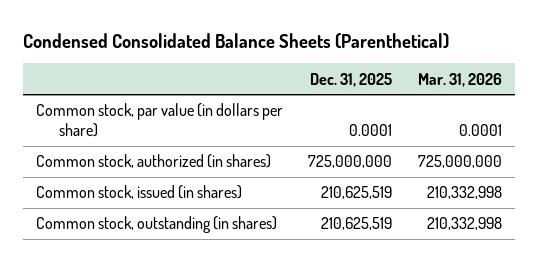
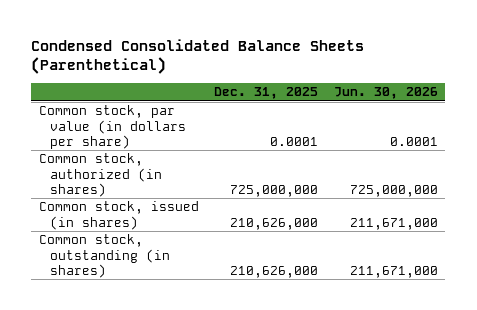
[417,72,502,87] Mar. 31, 2026 -> none
none -> [333,87,438,100] Jun. 30, 2026
[321,186,393,200] 210,625,519 -> [230,217,319,230] 210,626,000
[321,217,393,231] 210,625,519 -> [230,265,319,278] 210,626,000

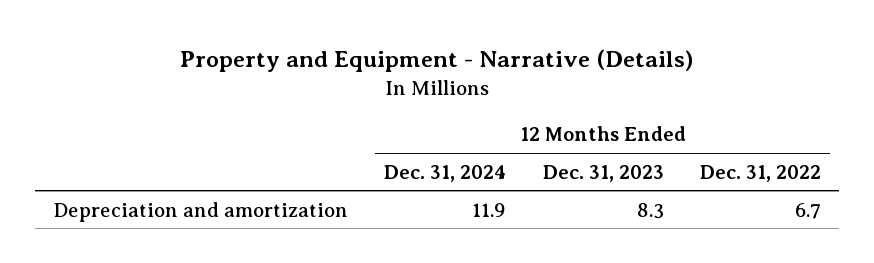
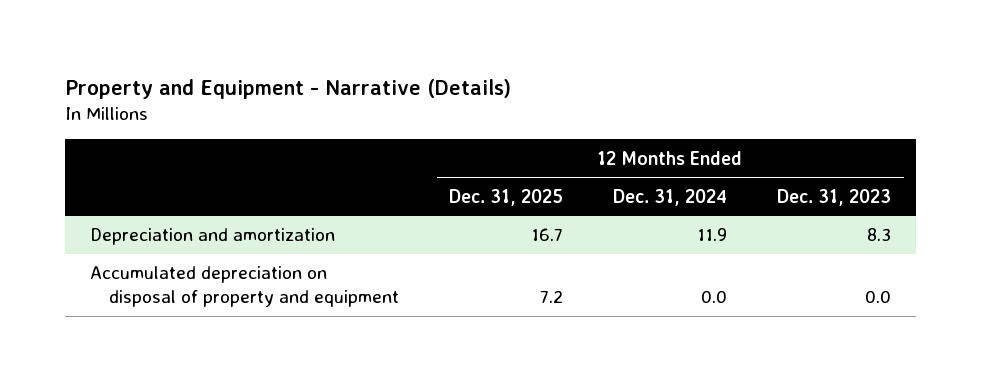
[699,164,821,182] Dec. 31, 2022 -> none
none -> [449,188,564,206] Dec. 31, 2025
none -> [90,266,400,308] Accumulated depreciation on disposal of property and equipment

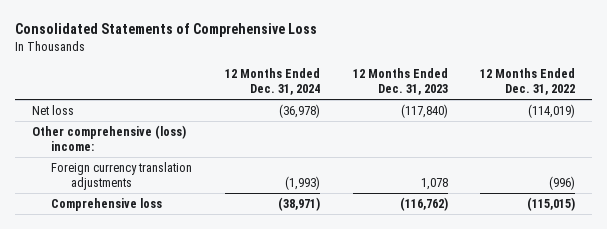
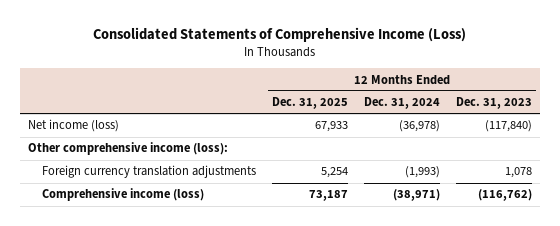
[15,23,318,38] Consolidated Statements of Comprehensive Loss -> [93,26,467,42] Consolidated Statements of Comprehensive Income (Loss)
[480,68,576,96] 12 Months Ended Dec. 31, 2022 -> none
none -> [272,97,349,110] Dec. 31, 2025
[31,104,74,115] Net loss -> [27,119,119,133] Net income (loss)
[31,124,186,151] Other comprehensive (loss) income: -> [27,142,228,156] Other comprehensive income (loss):
[51,197,163,211] Comprehensive loss -> [42,188,205,202] Comprehensive income (loss)

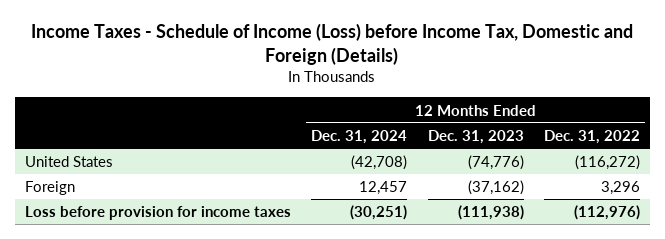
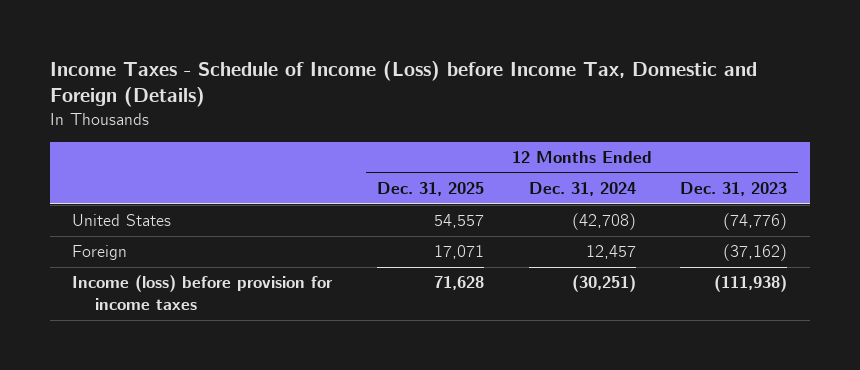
[543,129,640,144] Dec. 31, 2022 -> none
none -> [376,182,484,197] Dec. 31, 2025
[25,206,292,221] Loss before provision for income taxes -> [72,275,334,311] Income (loss) before provision for income taxes

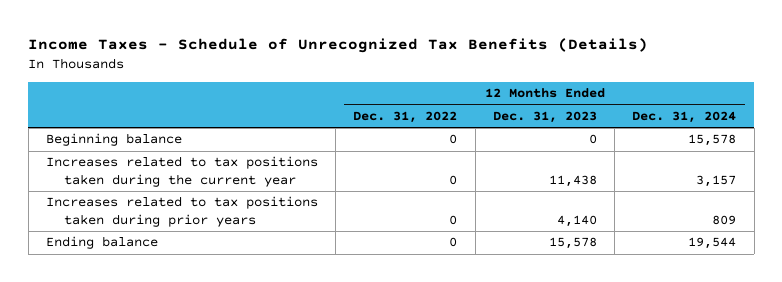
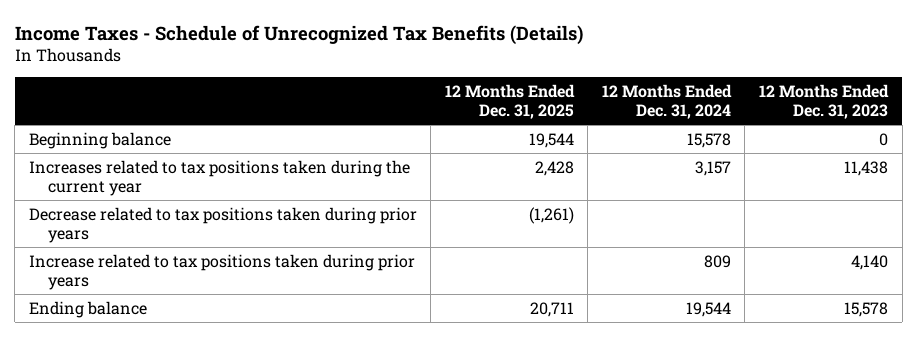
[353,110,458,123] Dec. 31, 2022 -> none
none -> [444,84,575,119] 12 Months Ended Dec. 31, 2025
none -> [28,207,417,243] Decrease related to tax positions taken during prior years
[45,196,318,227] Increases related to tax positions taken during prior years -> [28,254,415,290] Increase related to tax positions taken during prior years

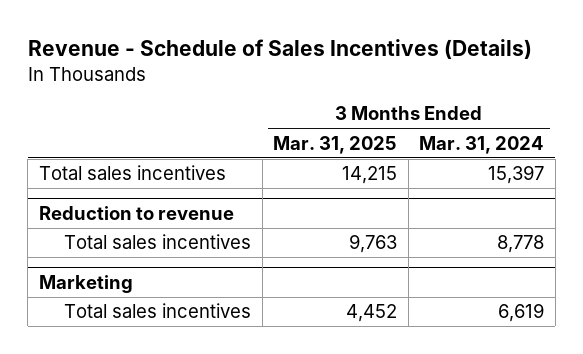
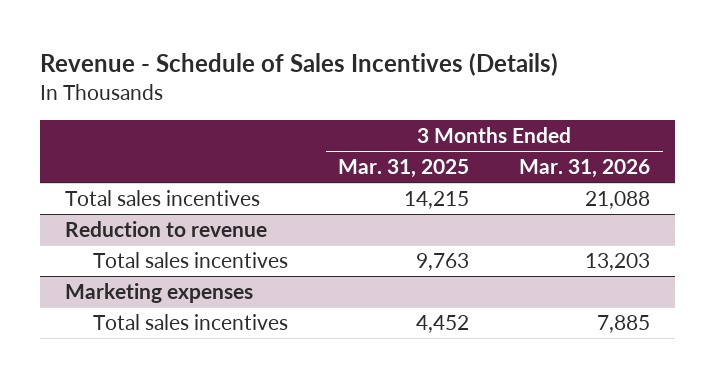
[419,135,545,154] Mar. 31, 2024 -> none
none -> [519,159,651,179] Mar. 31, 2026
[38,275,133,294] Marketing -> [65,282,254,303] Marketing expenses

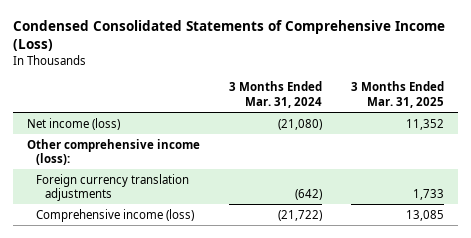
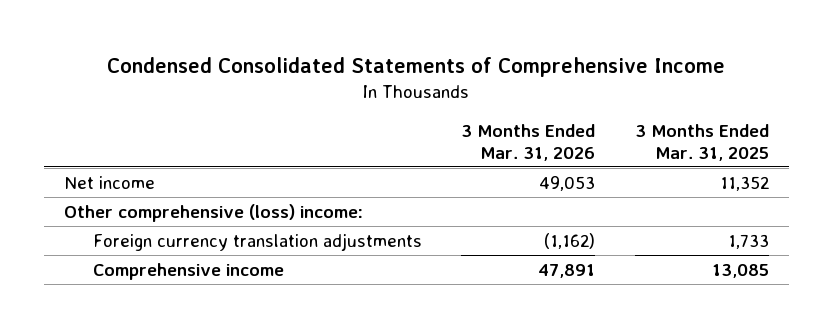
[12,20,445,52] Condensed Consolidated Statements of Comprehensive Income (Loss) -> [107,56,726,77] Condensed Consolidated Statements of Comprehensive Income
[229,81,323,108] 3 Months Ended Mar. 31, 2024 -> none
none -> [461,123,596,161] 3 Months Ended Mar. 31, 2026
[27,117,121,130] Net income (loss) -> [63,175,155,189] Net income
[27,138,201,166] Other comprehensive income (loss): -> [63,203,363,222] Other comprehensive (loss) income:
[36,208,195,222] Comprehensive income (loss) -> [92,262,284,280] Comprehensive income

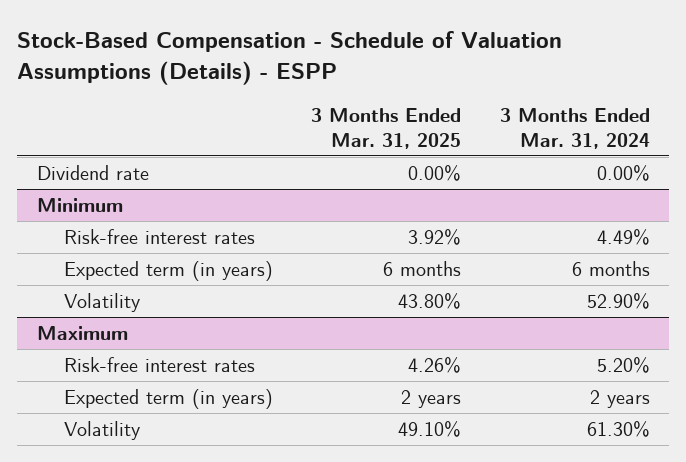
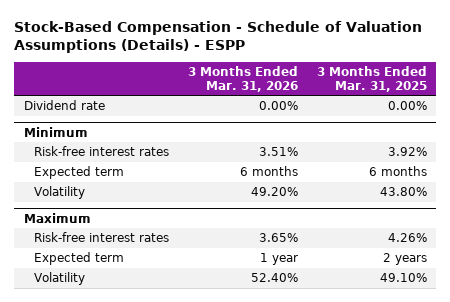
[499,108,650,149] 3 Months Ended Mar. 31, 2024 -> none
none -> [187,66,298,92] 3 Months Ended Mar. 31, 2026
[63,260,273,281] Expected term (in years) -> [33,166,124,180] Expected term
[63,388,273,409] Expected term (in years) -> [33,252,124,266] Expected term

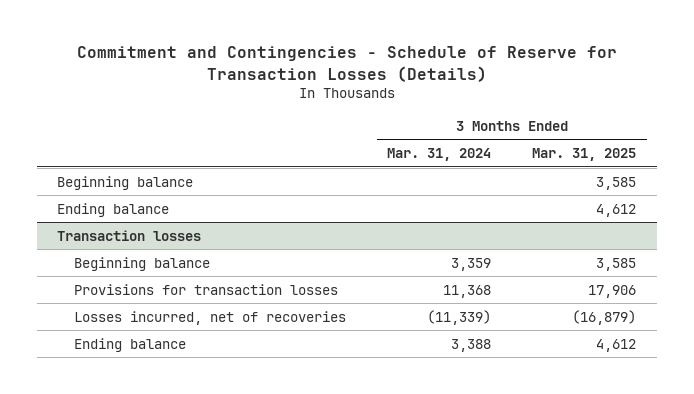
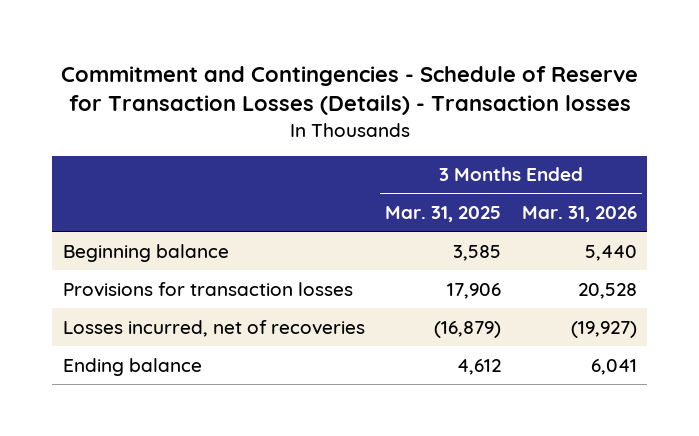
[76,46,617,82] Commitment and Contingencies - Schedule of Reserve for Transaction Losses (Details) -> [60,65,638,116] Commitment and Contingencies - Schedule of Reserve for Transaction Losses (Details) - Transaction losses
[387,148,492,162] Mar. 31, 2024 -> none
none -> [521,206,637,223] Mar. 31, 2026
[57,202,170,217] Ending balance -> none
[57,229,202,241] Transaction losses -> none
[73,256,210,271] Beginning balance -> none

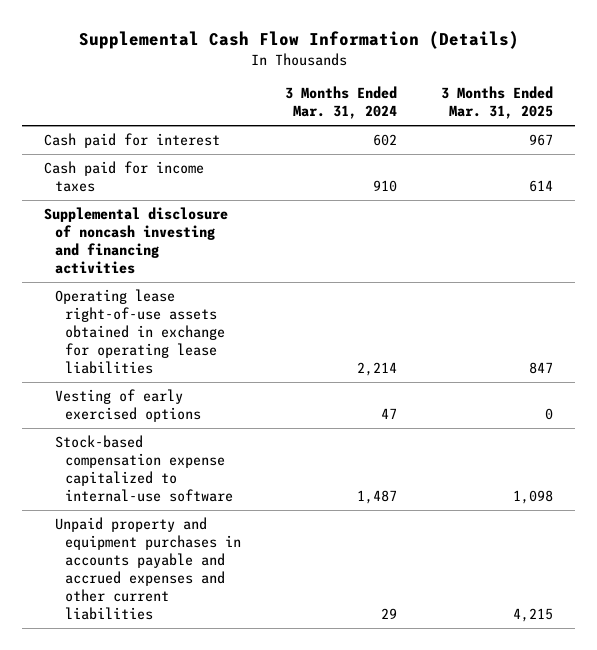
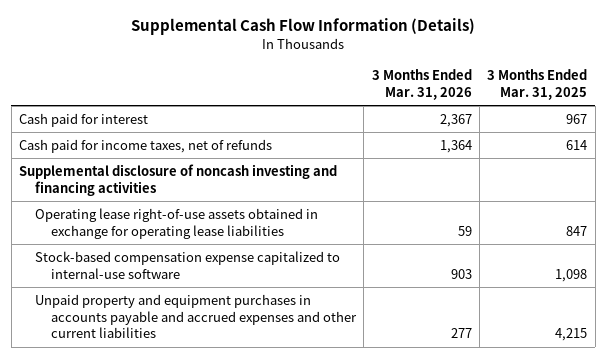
[285,86,398,120] 3 Months Ended Mar. 31, 2024 -> none
none -> [371,68,472,100] 3 Months Ended Mar. 31, 2026
[44,161,205,193] Cash paid for income taxes -> [18,138,272,153] Cash paid for income taxes, net of refunds
[54,389,202,423] Vesting of early exercised options -> none

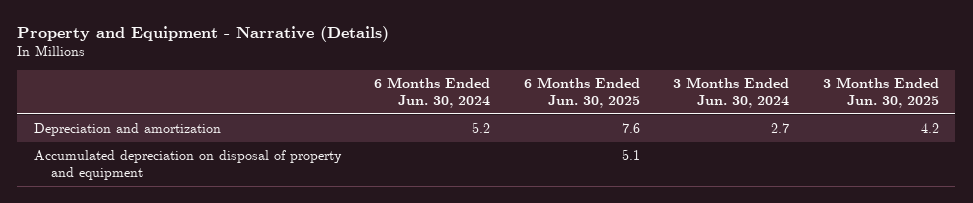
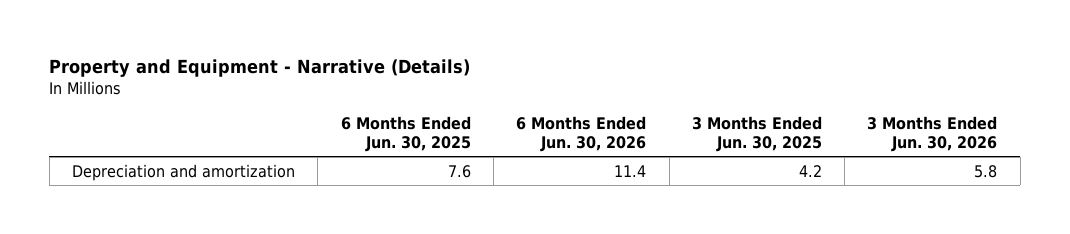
[374,76,491,108] 6 Months Ended Jun. 30, 2024 -> none
[673,76,790,108] 3 Months Ended Jun. 30, 2024 -> none
none -> [516,116,647,152] 6 Months Ended Jun. 30, 2026
none -> [867,116,998,152] 3 Months Ended Jun. 30, 2026
[33,150,342,180] Accumulated depreciation on disposal of property and equipment -> none

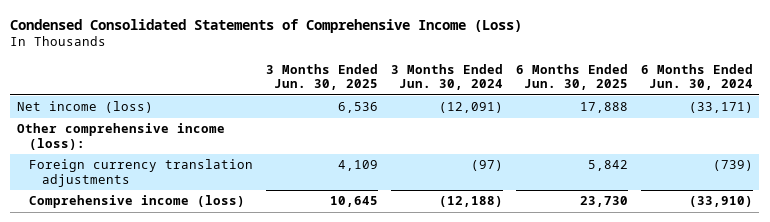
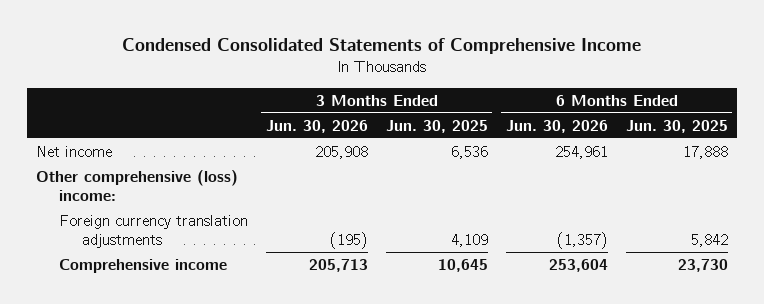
[10,18,523,33] Condensed Consolidated Statements of Comprehensive Income (Loss) -> [121,37,641,54] Condensed Consolidated Statements of Comprehensive Income
[391,63,504,91] 3 Months Ended Jun. 30, 2024 -> none
[640,63,753,91] 6 Months Ended Jun. 30, 2024 -> none
none -> [265,119,368,133] Jun. 30, 2026
none -> [505,119,608,133] Jun. 30, 2026
[16,101,153,114] Net income (loss) -> [35,145,112,157] Net income
[16,123,225,150] Other comprehensive income (loss): -> [35,169,238,202] Other comprehensive (loss) income:
[29,195,246,209] Comprehensive income (loss) -> [58,258,227,273] Comprehensive income

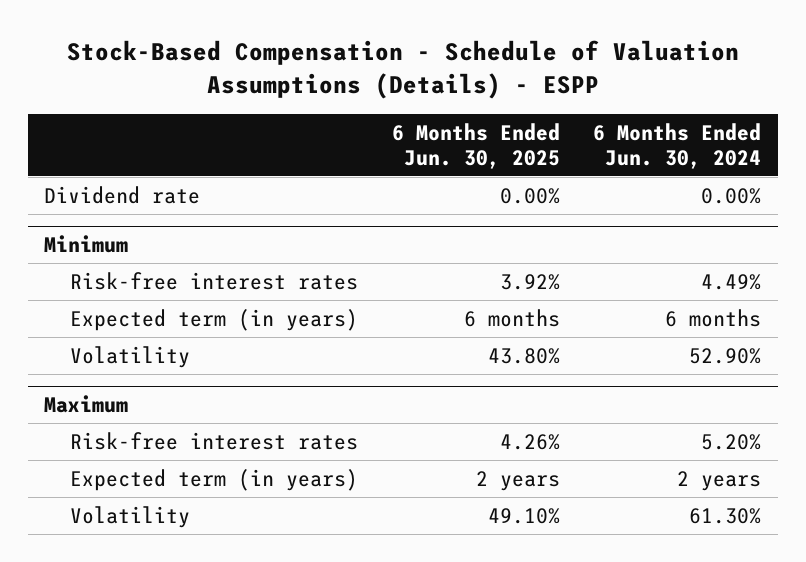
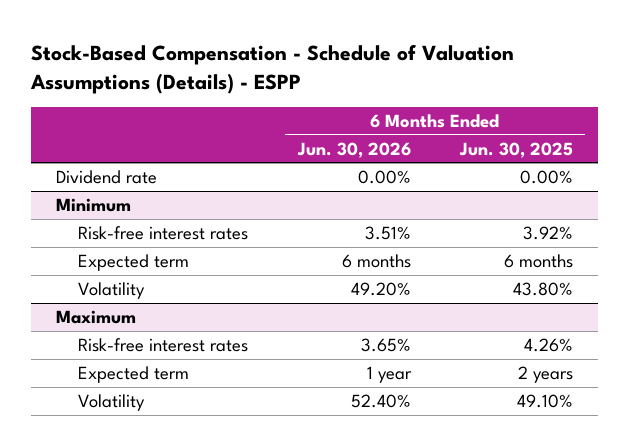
[593,122,762,169] 6 Months Ended Jun. 30, 2024 -> none
none -> [296,141,411,158] Jun. 30, 2026
[70,308,359,331] Expected term (in years) -> [78,253,190,271] Expected term
[70,468,359,491] Expected term (in years) -> [78,365,190,383] Expected term

